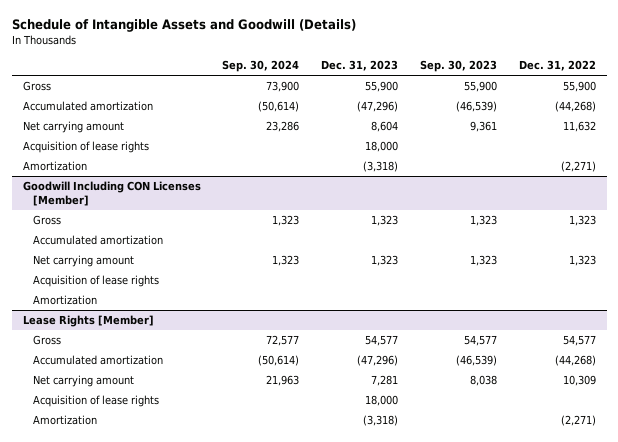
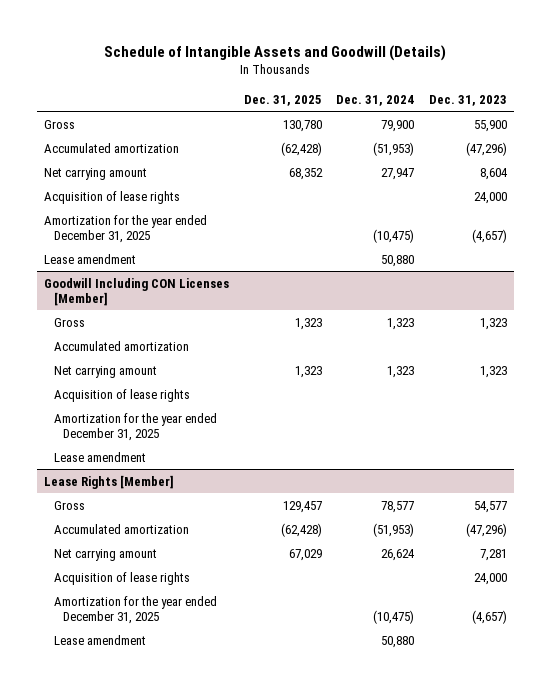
[222,60,300,73] Sep. 30, 2024 -> none
[420,60,498,73] Sep. 30, 2023 -> none
[518,60,596,72] Dec. 31, 2022 -> none
none -> [243,94,322,106] Dec. 31, 2025
none -> [336,94,415,106] Dec. 31, 2024
[22,161,87,172] Amortization -> none
[365,141,399,153] 18,000 -> [473,191,507,204] 24,000
none -> [44,214,208,243] Amortization for the year ended December 31, 2025
none -> [44,253,137,264] Lease amendment
[32,295,97,306] Amortization -> [53,412,217,441] Amortization for the year ended December 31, 2025
none -> [53,451,146,462] Lease amendment
[32,415,97,426] Amortization -> none
[365,395,399,407] 18,000 -> [473,572,507,585] 24,000
none -> [53,595,217,624] Amortization for the year ended December 31, 2025
none -> [53,634,146,645] Lease amendment

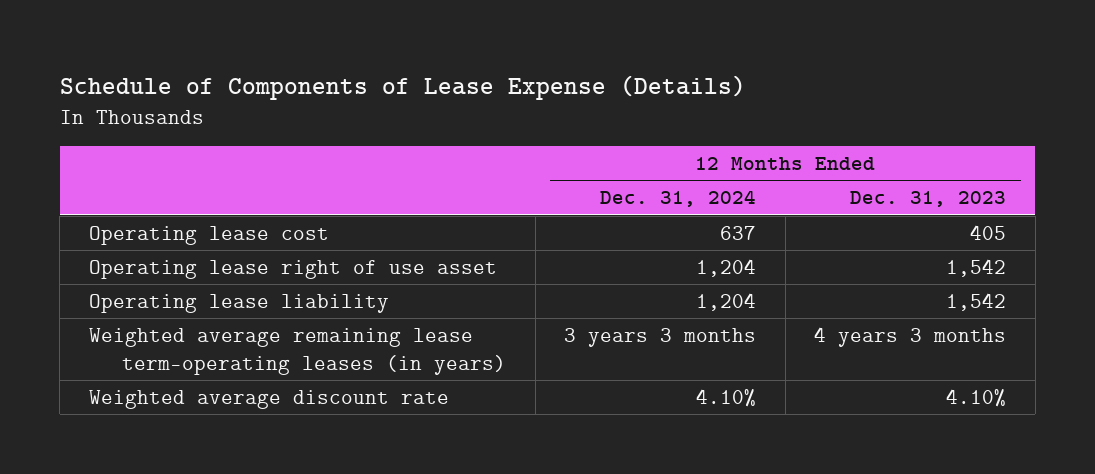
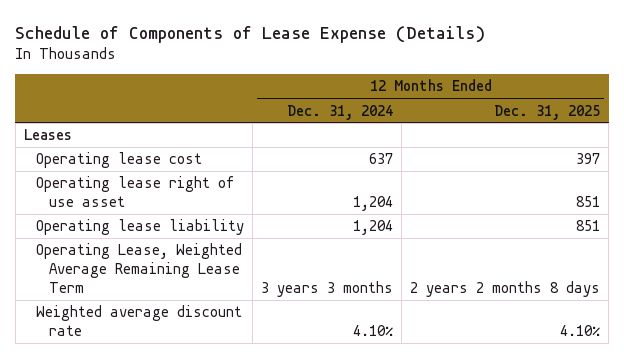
[850,191,1007,208] Dec. 31, 2023 -> none
none -> [494,104,601,120] Dec. 31, 2025
none -> [23,129,72,141] Leases
[88,327,507,375] Weighted average remaining lease term-operating leases (in years) -> [36,243,243,293] Operating Lease, Weighted Average Remaining Lease Term

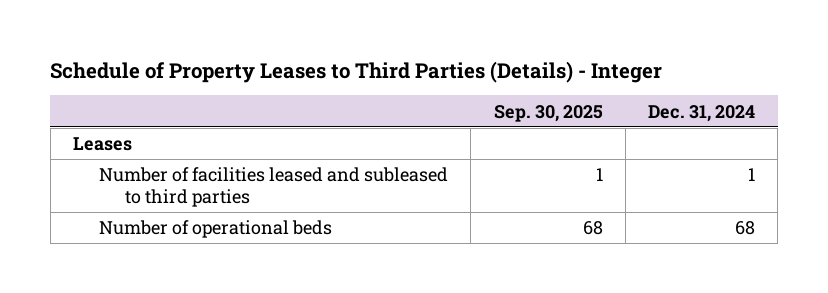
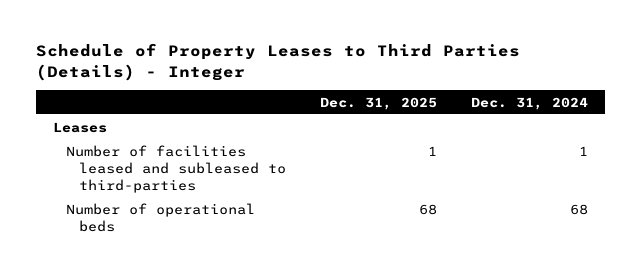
[493,104,603,122] Sep. 30, 2025 -> none
none -> [320,96,438,110] Dec. 31, 2025
[99,167,449,207] Number of facilities leased and subleased to third parties -> [65,144,287,193] Number of facilities leased and subleased to third-parties

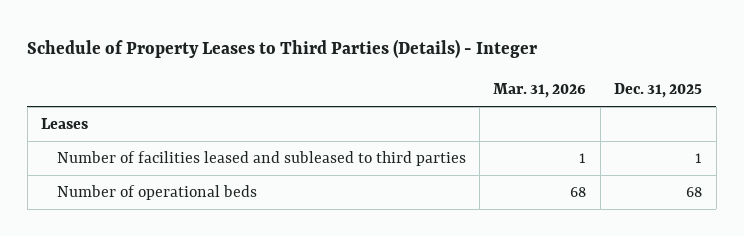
[471,96,589,110] Dec. 31, 2024 -> none
none -> [493,82,587,98] Mar. 31, 2026
[65,144,287,193] Number of facilities leased and subleased to third-parties -> [56,151,466,167] Number of facilities leased and subleased to third parties

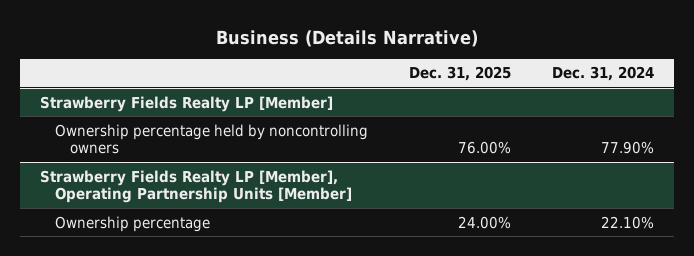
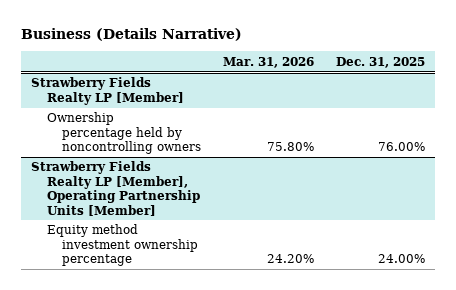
[551,66,654,82] Dec. 31, 2024 -> none
none -> [222,56,314,68] Mar. 31, 2026
[55,215,211,232] Ownership percentage -> [46,224,199,267] Equity method investment ownership percentage

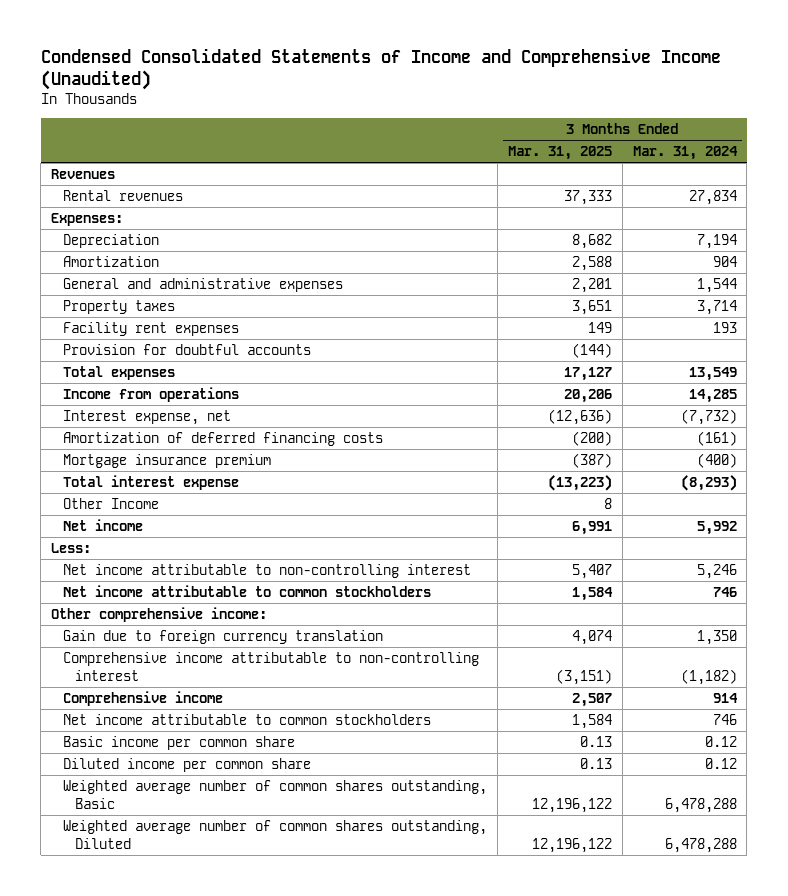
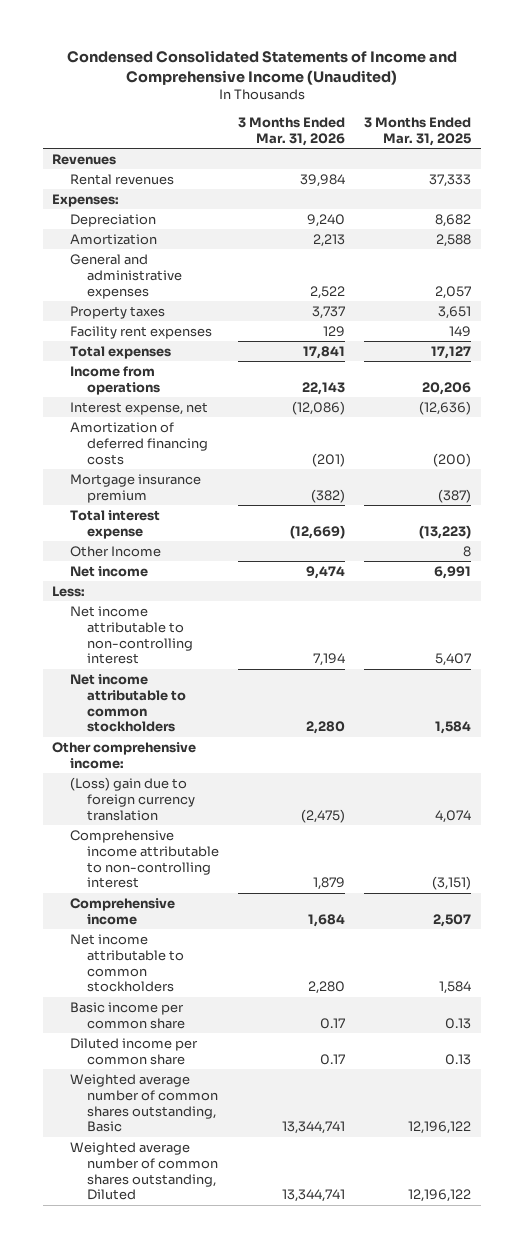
[632,145,738,160] Mar. 31, 2024 -> none
none -> [238,116,346,146] 3 Months Ended Mar. 31, 2026
[571,277,612,293] 2,201 -> [435,285,472,299] 2,057
[63,343,312,355] Provision for doubtful accounts -> none
[63,629,384,644] Gain due to foreign currency translation -> [69,776,196,821] (Loss) gain due to foreign currency translation

